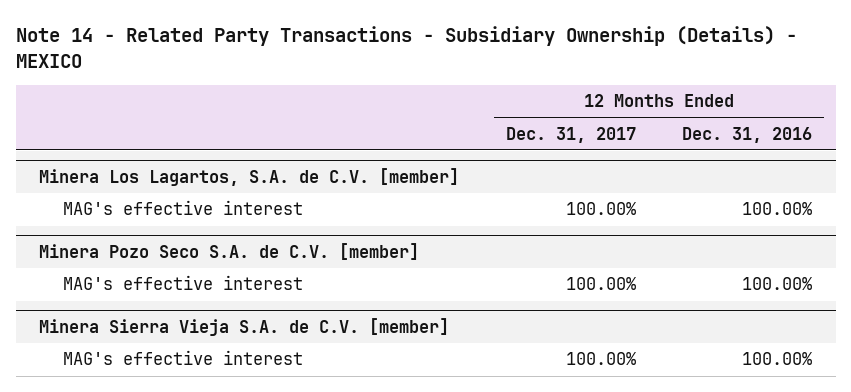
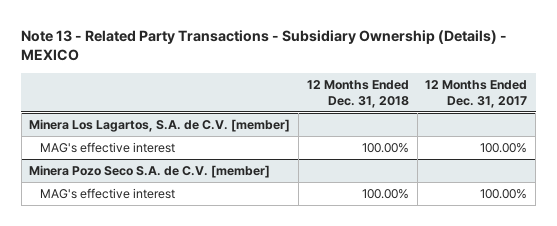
[15,25,797,68] Note 14 - Related Party Transactions - Subsidiary Ownership (Details) - MEXICO -> [21,29,508,62] Note 13 - Related Party Transactions - Subsidiary Ownership (Details) - MEXICO
[682,126,813,143] Dec. 31, 2016 -> none
none -> [306,79,409,108] 12 Months Ended Dec. 31, 2018
[39,318,450,337] Minera Sierra Vieja S.A. de C.V. [member] -> none
[62,350,303,366] MAG's effective interest -> none

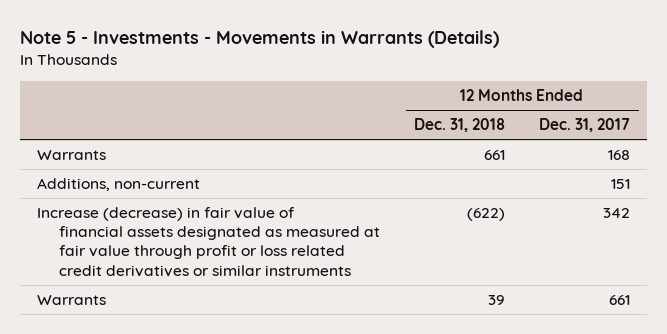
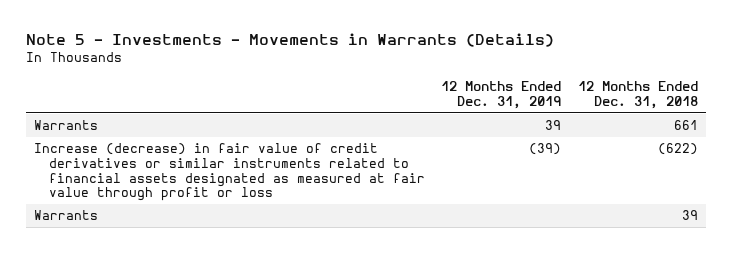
[539,118,631,133] Dec. 31, 2017 -> none
none -> [441,81,562,110] 12 Months Ended Dec. 31, 2019
[37,178,201,192] Additions, non-current -> none
[37,207,381,277] Increase (decrease) in fair value of financial assets designated as measured at fair value through profit or loss related credit derivatives or similar instruments -> [33,143,425,202] Increase (decrease) in fair value of credit derivatives or similar instruments related to financial assets designated as measured at fair value through profit or loss

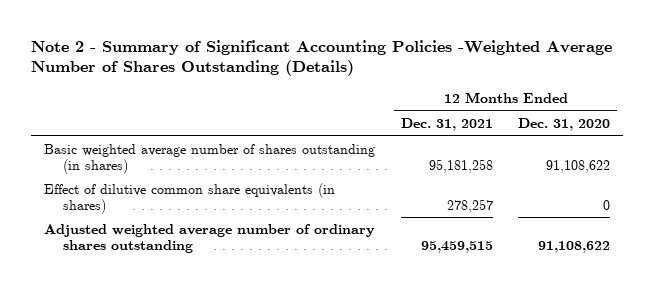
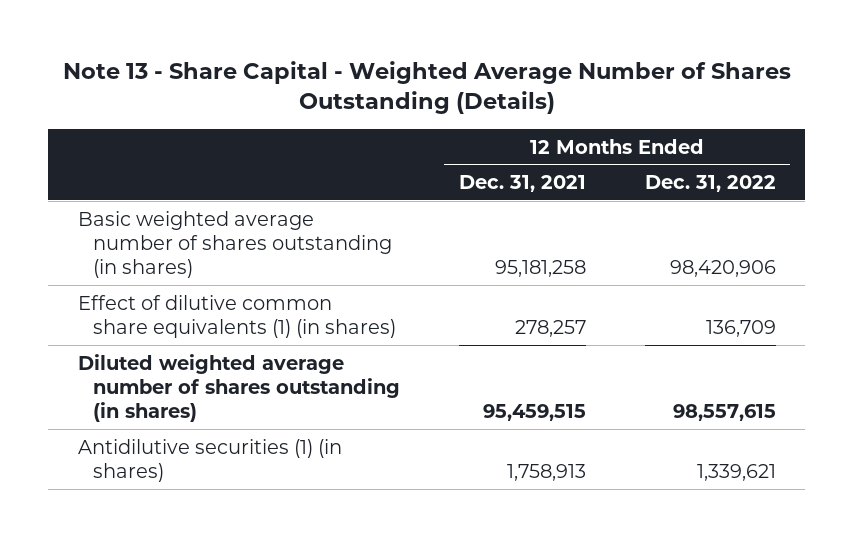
[30,39,612,77] Note 2 - Summary of Significant Accounting Policies -Weighted Average Number of Shares Outstanding (Details) -> [62,60,791,115] Note 13 - Share Capital - Weighted Average Number of Shares Outstanding (Details)
[518,117,611,131] Dec. 31, 2020 -> none
none -> [644,175,776,193] Dec. 31, 2022
[43,183,335,214] Effect of dilutive common share equivalents (in shares) -> [77,294,397,338] Effect of dilutive common share equivalents (1) (in shares)
[43,224,375,253] Adjusted weighted average number of ordinary shares outstanding -> [77,353,401,422] Diluted weighted average number of shares outstanding (in shares)
none -> [77,438,342,482] Antidilutive securities (1) (in shares)

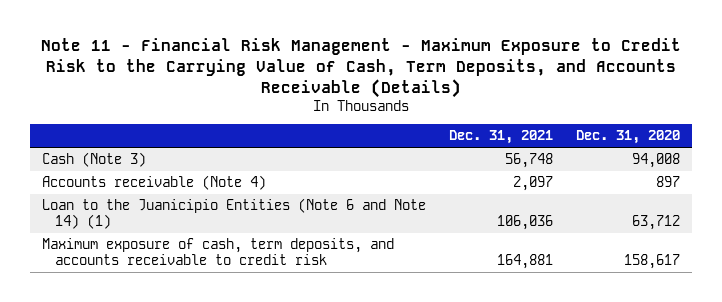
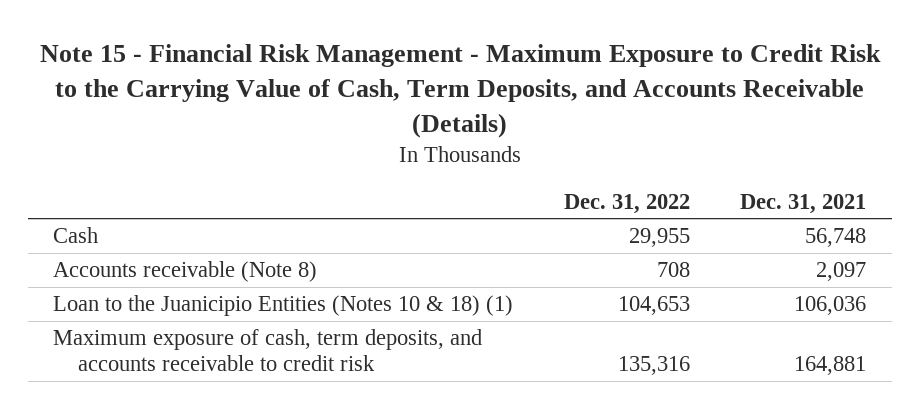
[40,37,681,98] Note 11 - Financial Risk Management - Maximum Exposure to Credit Risk to the Carrying Value of Cash, Term Deposits, and Accounts Receivable (Details) -> [39,44,881,139] Note 15 - Financial Risk Management - Maximum Exposure to Credit Risk to the Carrying Value of Cash, Term Deposits, and Accounts Receivable (Details)
[576,130,681,145] Dec. 31, 2020 -> none
none -> [563,193,690,214] Dec. 31, 2022
[41,152,146,168] Cash (Note 3) -> [52,227,98,244] Cash
[41,175,266,191] Accounts receivable (Note 4) -> [52,261,317,283] Accounts receivable (Note 8)
[41,198,426,230] Loan to the Juanicipio Entities (Note 6 and Note 14) (1) -> [52,295,513,317] Loan to the Juanicipio Entities (Notes 10 & 18) (1)

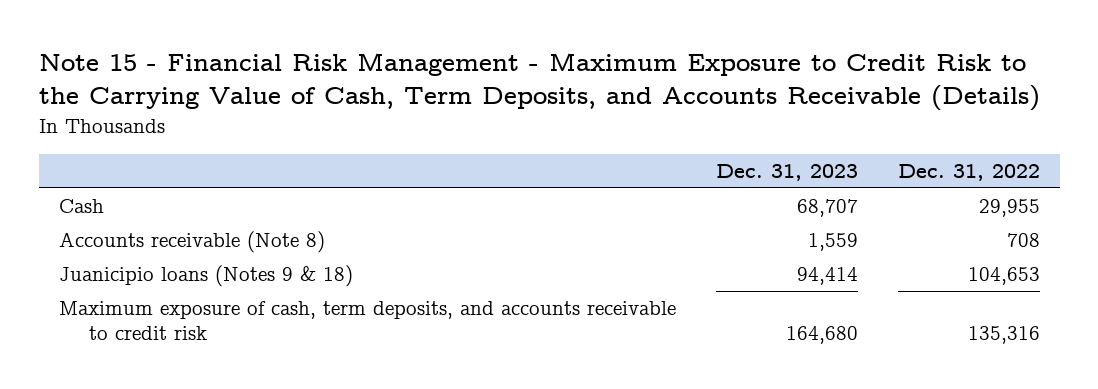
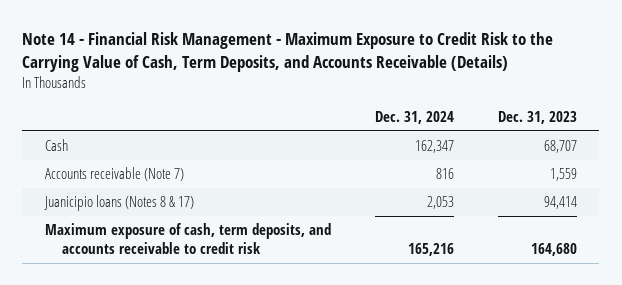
[38,53,1040,112] Note 15 - Financial Risk Management - Maximum Exposure to Credit Risk to the Carrying Value of Cash, Term Deposits, and Accounts Receivable (Details) -> [22,32,554,73] Note 14 - Financial Risk Management - Maximum Exposure to Credit Risk to the Carrying Value of Cash, Term Deposits, and Accounts Receivable (Details)
[897,164,1040,182] Dec. 31, 2022 -> none
none -> [374,111,454,125] Dec. 31, 2024
[58,231,325,254] Accounts receivable (Note 8) -> [44,167,184,182] Accounts receivable (Note 7)
[58,265,353,288] Juanicipio loans (Notes 9 & 18) -> [43,195,194,212] Juanicipio loans (Notes 8 & 17)

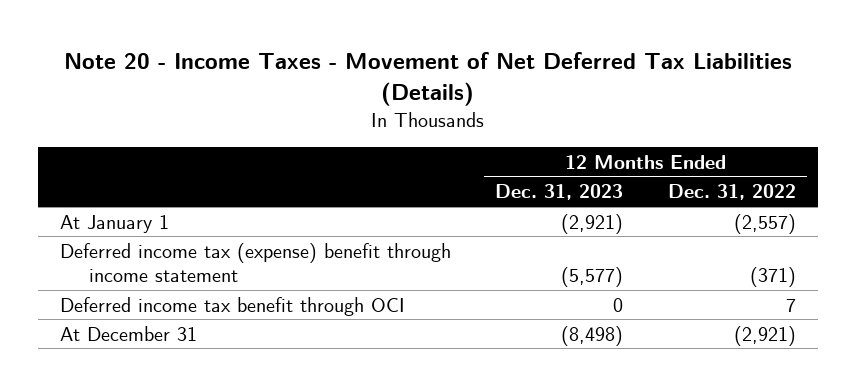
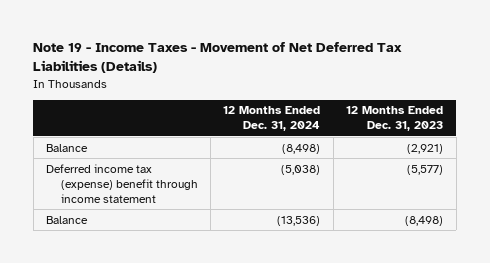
[63,52,792,107] Note 20 - Income Taxes - Movement of Net Deferred Tax Liabilities (Details) -> [33,42,403,74] Note 19 - Income Taxes - Movement of Net Deferred Tax Liabilities (Details)
[667,184,796,201] Dec. 31, 2022 -> none
none -> [223,106,321,132] 12 Months Ended Dec. 31, 2024
[60,214,170,233] At January 1 -> [46,143,89,152] Balance
[60,296,406,316] Deferred income tax benefit through OCI -> none
[60,325,198,341] At December 31 -> [46,215,89,224] Balance

